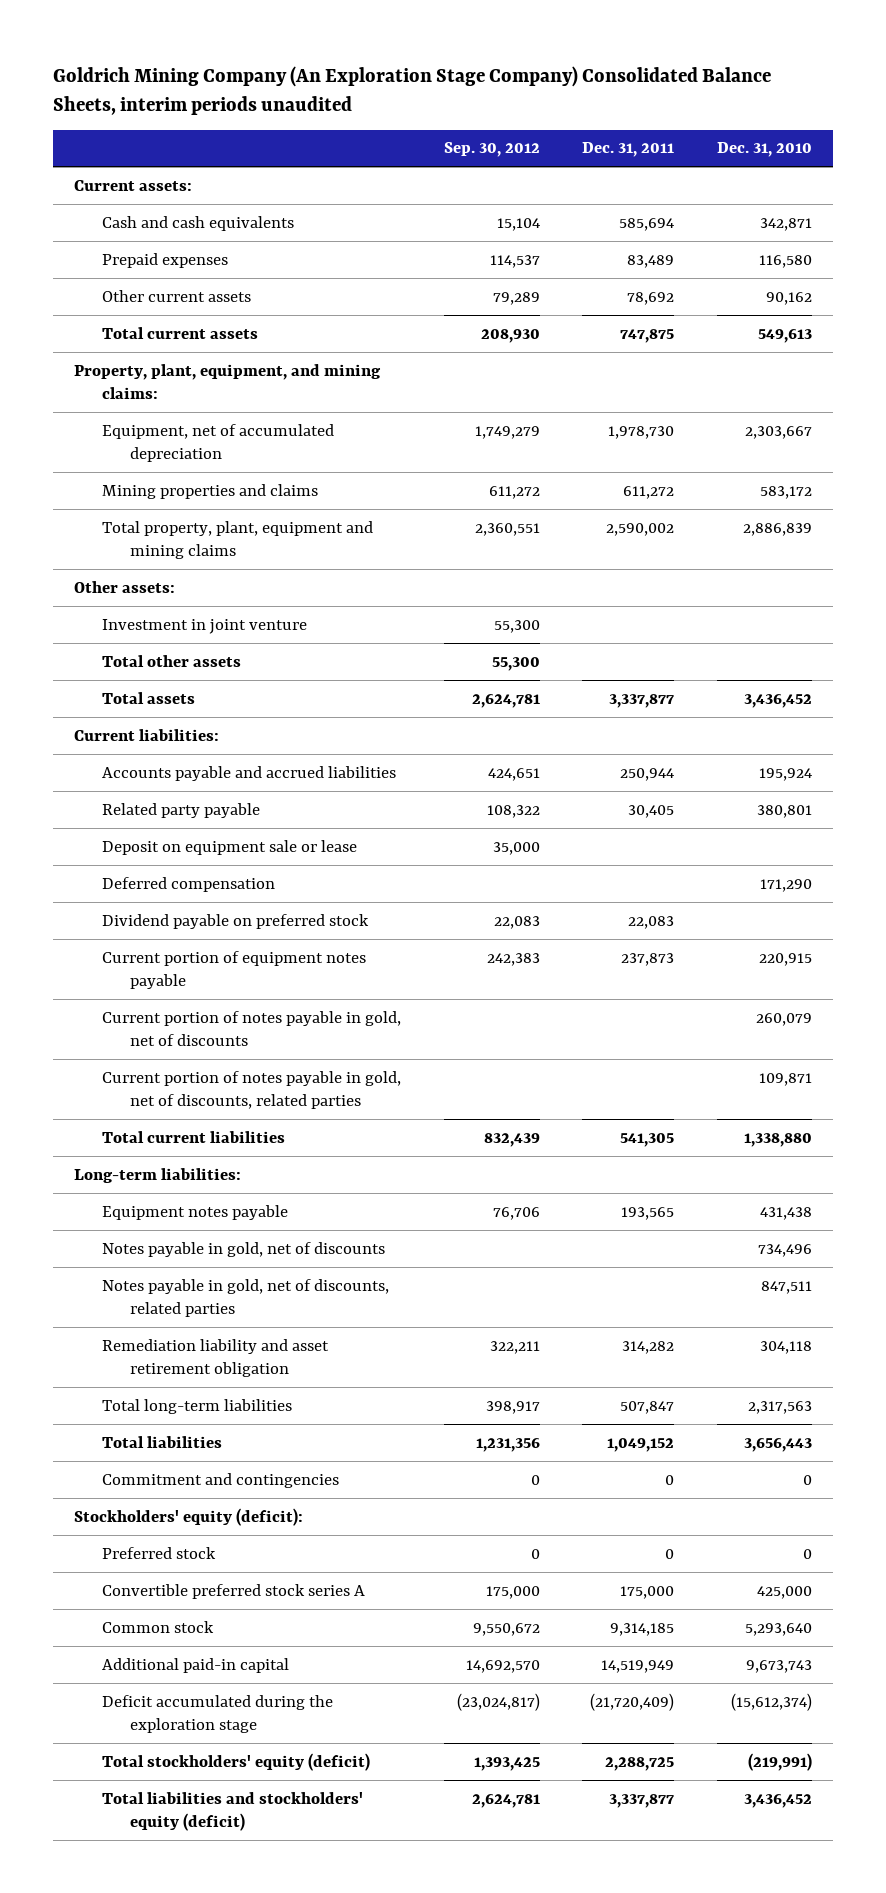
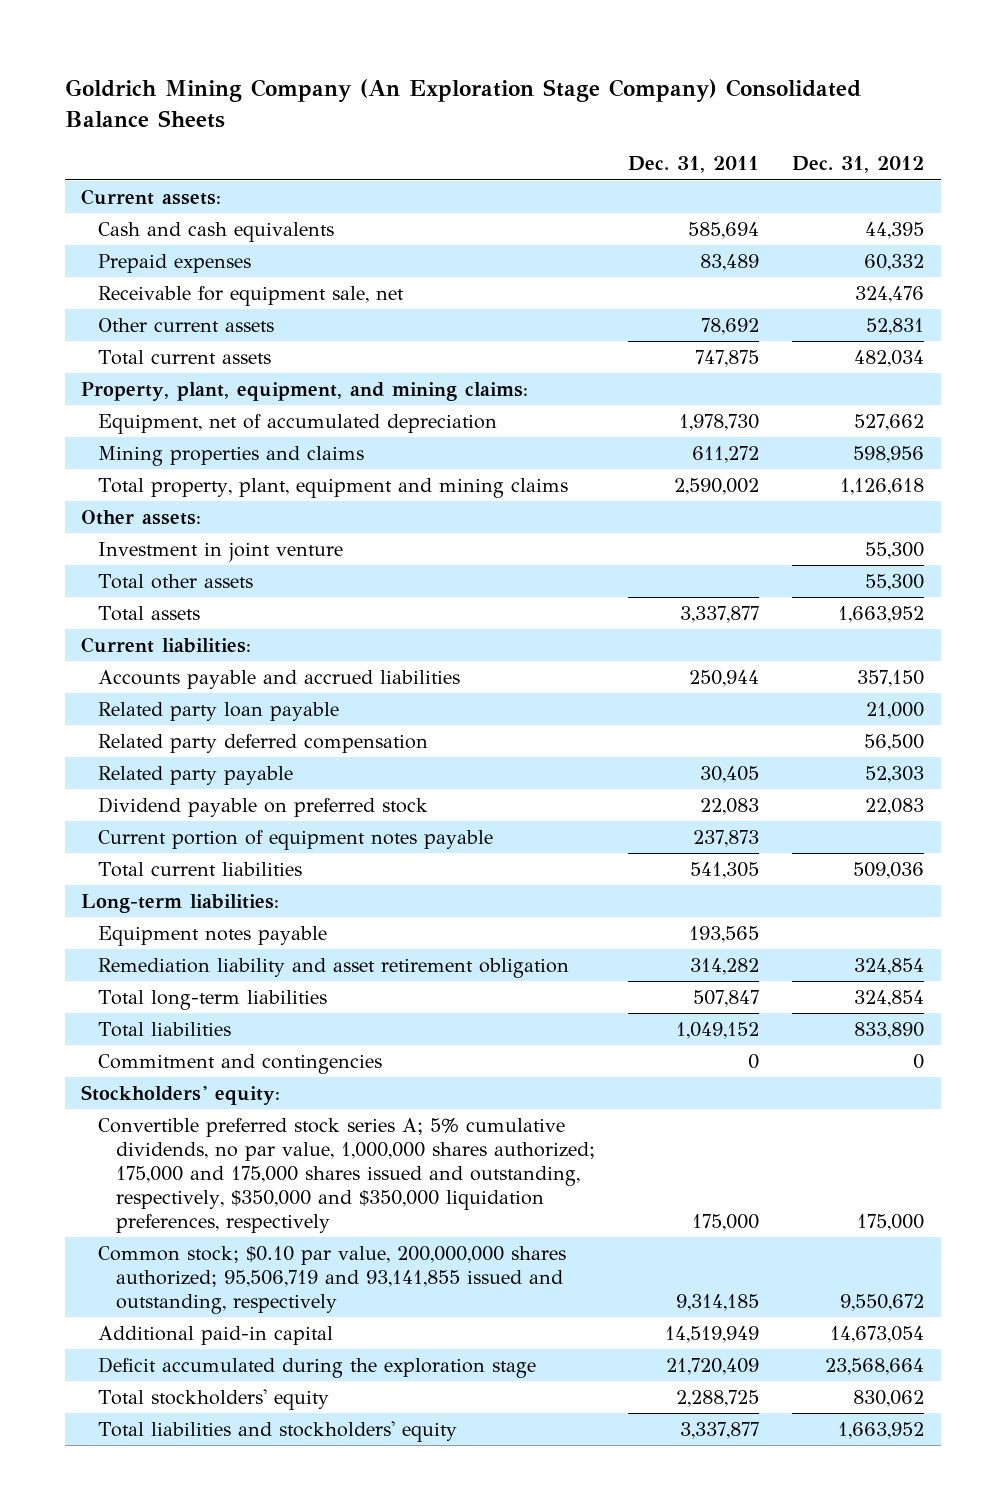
[53,66,772,116] Goldrich Mining Company (An Exploration Stage Company) Consolidated Balance Sheets, interim periods unaudited -> [64,78,861,129] Goldrich Mining Company (An Exploration Stage Company) Consolidated Balance Sheets
[443,142,540,158] Sep. 30, 2012 -> none
[716,142,812,158] Dec. 31, 2010 -> none
none -> [791,156,924,174] Dec. 31, 2012
none -> [98,286,405,307] Receivable for equipment sale, net
none -> [98,702,340,722] Related party loan payable
none -> [98,734,429,754] Related party deferred compensation
[102,839,358,855] Deposit on equipment sale or lease -> none
[102,876,276,892] Deferred compensation -> none
[102,1010,402,1046] Current portion of notes payable in gold, net of discounts -> none
[102,1070,402,1109] Current portion of notes payable in gold, net of discounts, related parties -> none
[102,1241,386,1257] Notes payable in gold, net of discounts -> none
[102,1278,390,1317] Notes payable in gold, net of discounts, related parties -> none
[102,1546,217,1559] Preferred stock -> none
[74,1507,304,1526] Stockholders' equity (deficit): -> [81,1085,281,1106] Stockholders' equity:
[102,1583,366,1599] Convertible preferred stock series A -> [98,1118,595,1234] Convertible preferred stock series A; 5% cumulative dividends, no par value, 1,000,000 shares authorized; 175,000 and 175,000 shares issued and outstanding, respectively, $350,000 and $350,000 liquidation preferences, respectively
[102,1620,215,1633] Common stock -> [98,1246,567,1315] Common stock; $0.10 par value, 200,000,000 shares authorized; 95,506,719 and 93,141,855 issued and outstanding, respectively
[590,1692,675,1711] (21,720,409) -> [665,1358,759,1376] 21,720,409
[102,1752,371,1771] Total stockholders' equity (deficit) -> [98,1389,330,1411] Total stockholders' equity
[102,1791,364,1831] Total liabilities and stockholders' equity (deficit) -> [98,1421,458,1443] Total liabilities and stockholders' equity

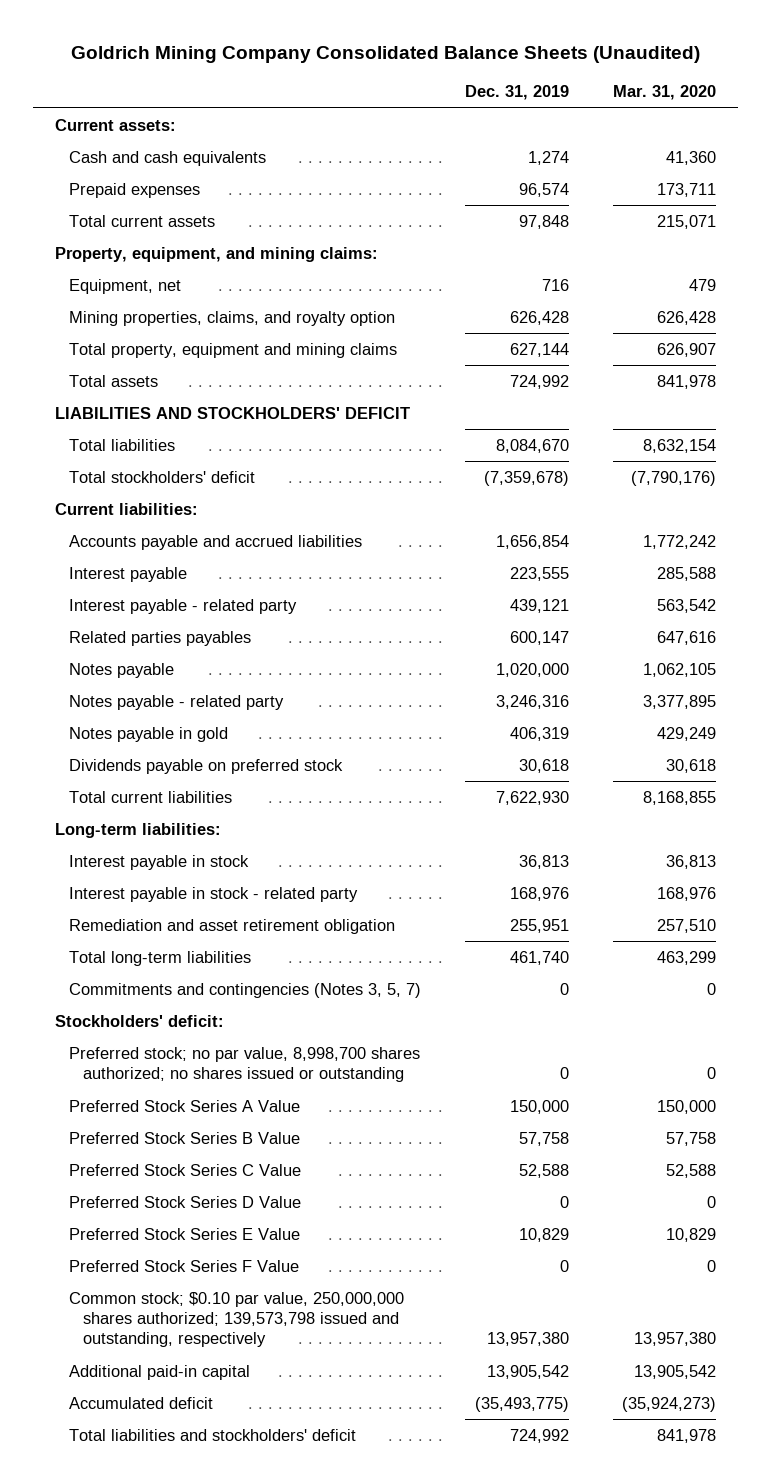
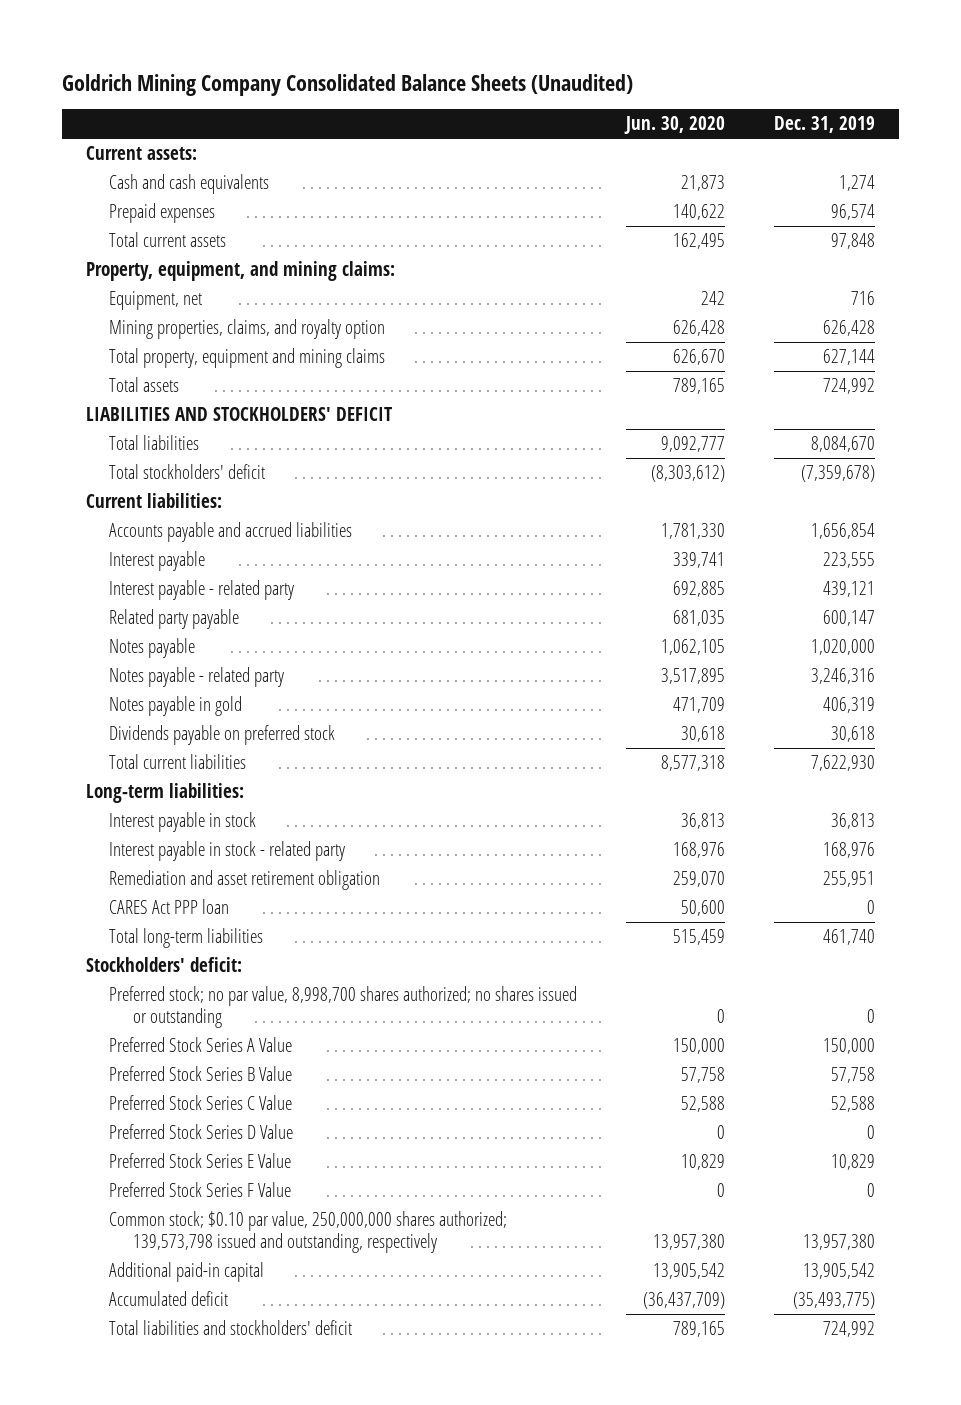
[613,84,717,100] Mar. 31, 2020 -> none
none -> [623,116,725,135] Jun. 30, 2020
[69,630,252,646] Related parties payables -> [109,609,240,630] Related party payable
none -> [109,899,230,915] CARES Act PPP loan
[69,982,422,998] Commitments and contingencies (Notes 3, 5, 7) -> none

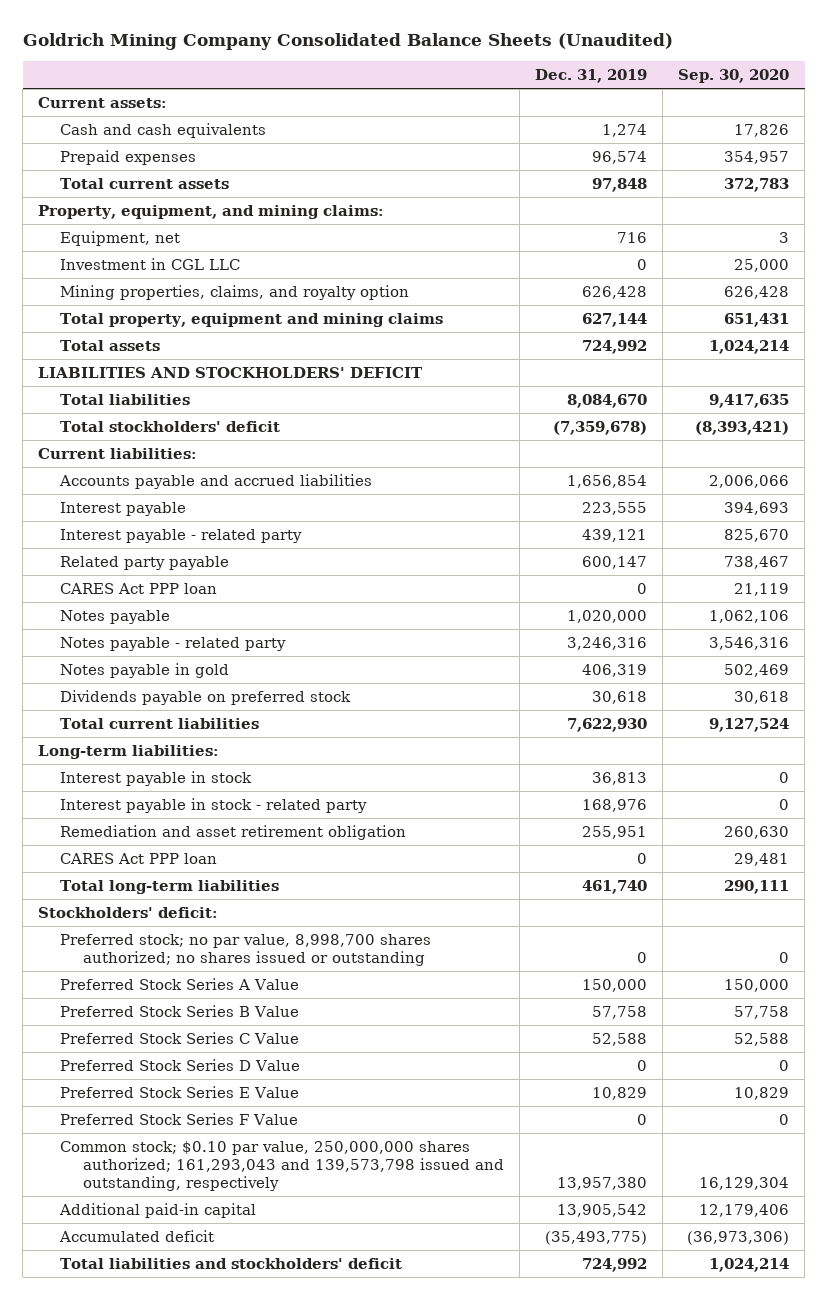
[623,116,725,135] Jun. 30, 2020 -> none
none -> [678,69,790,84] Sep. 30, 2020
none -> [60,258,241,271] Investment in CGL LLC
none -> [60,583,218,595] CARES Act PPP loan
[109,1211,508,1254] Common stock; $0.10 par value, 250,000,000 shares authorized; 139,573,798 issued and outstanding, respectively -> [60,1141,504,1191] Common stock; $0.10 par value, 250,000,000 shares authorized; 161,293,043 and 139,573,798 issued and outstanding, respectively

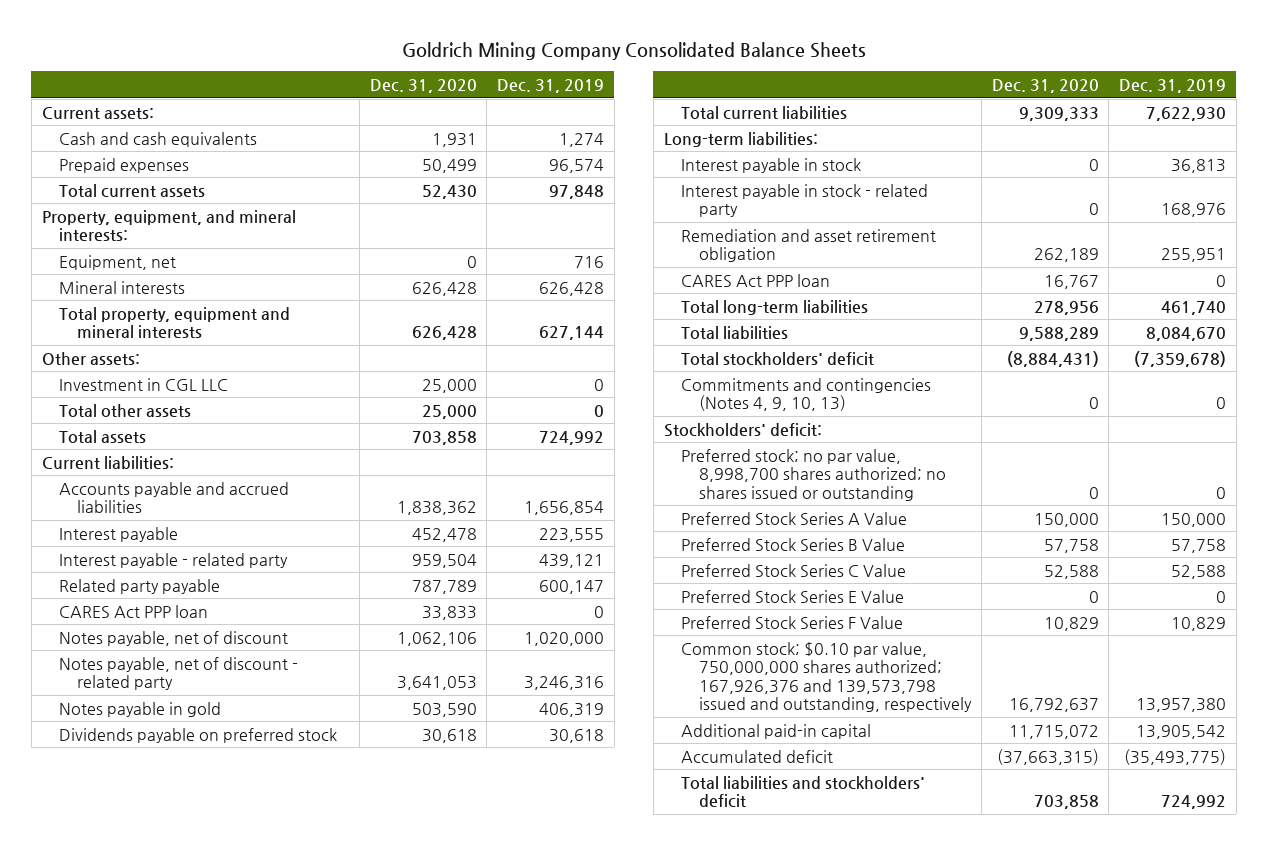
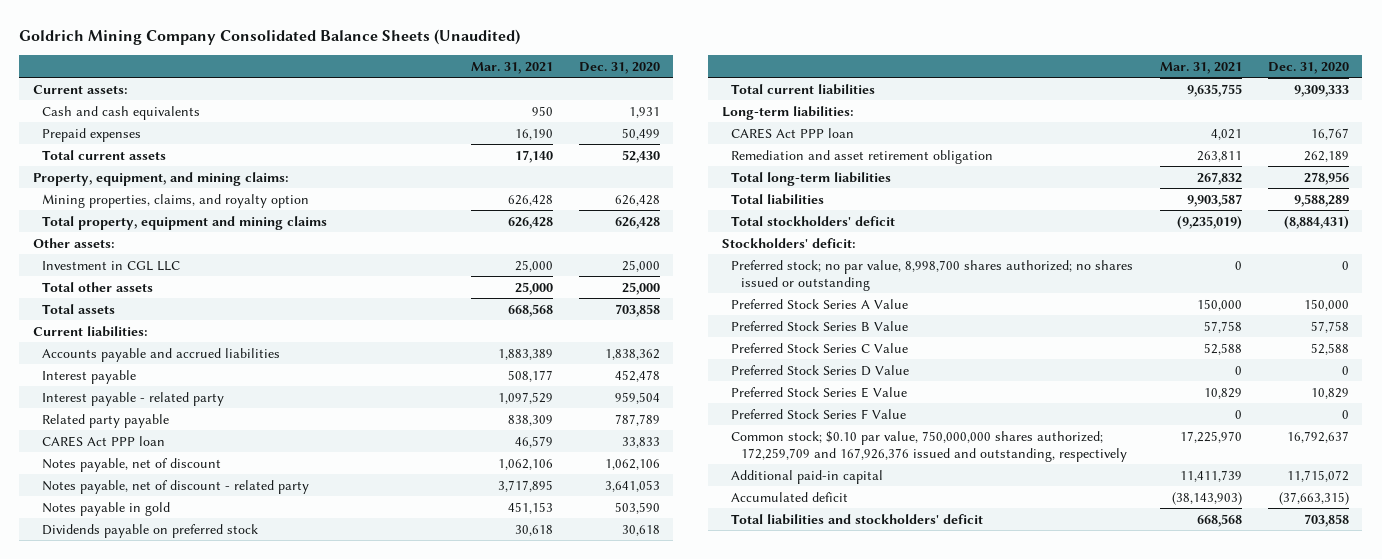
[401,41,866,60] Goldrich Mining Company Consolidated Balance Sheets -> [19,29,521,46] Goldrich Mining Company Consolidated Balance Sheets (Unaudited)
[497,78,605,93] Dec. 31, 2019 -> none
none -> [470,61,553,74] Mar. 31, 2021
[59,254,177,270] Equipment, net -> none
[41,209,296,242] Property, equipment, and mineral interests: -> [32,171,289,186] Property, equipment, and mining claims:
[59,280,186,294] Mineral interests -> [42,193,310,208] Mining properties, claims, and royalty option
[59,306,291,339] Total property, equipment and mineral interests -> [42,215,328,230] Total property, equipment and mining claims
[681,157,862,173] Interest payable in stock -> none
[681,183,929,218] Interest payable in stock - related party -> none
[681,228,937,263] Remediation and asset retirement obligation -> [731,149,994,164] Remediation and asset retirement obligation
[681,377,932,412] Commitments and contingencies (Notes 4, 9, 10, 13) -> none
none -> [731,364,910,376] Preferred Stock Series D Value
[1088,590,1099,603] 0 -> [1311,387,1350,399] 10,829
[1043,616,1099,631] 10,829 -> [1342,409,1350,419] 0
[681,641,972,713] Common stock; $0.10 par value, 750,000,000 shares authorized; 167,926,376 and 139,573,798 issued and outstanding, respectively -> [731,430,1128,462] Common stock; $0.10 par value, 750,000,000 shares authorized; 172,259,709 and 167,926,376 issued and outstanding, respectively

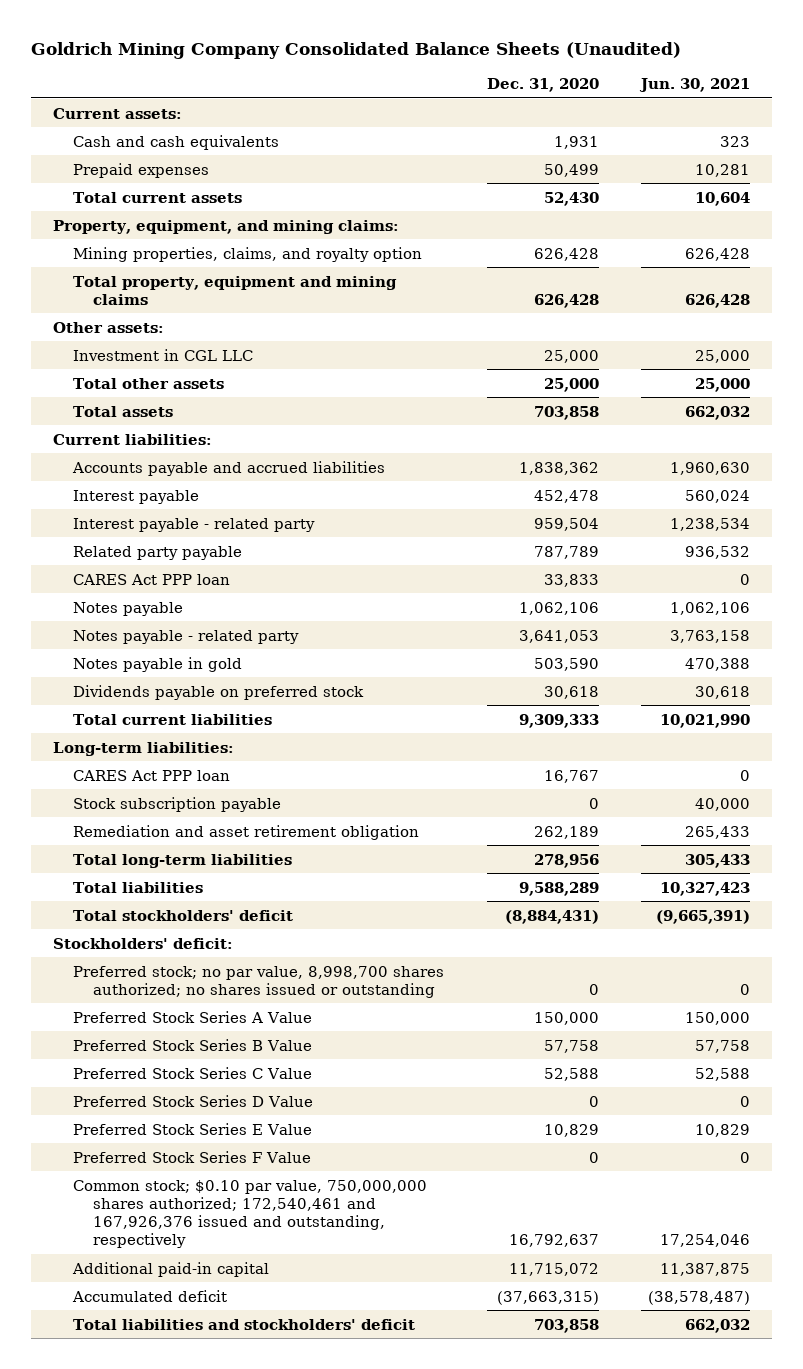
[470,61,553,74] Mar. 31, 2021 -> none
none -> [639,78,751,93] Jun. 30, 2021
[42,457,222,472] Notes payable, net of discount -> [72,601,183,616] Notes payable
[42,479,310,494] Notes payable, net of discount - related party -> [72,629,299,644] Notes payable - related party
none -> [72,796,281,812] Stock subscription payable
[731,430,1128,462] Common stock; $0.10 par value, 750,000,000 shares authorized; 172,259,709 and 167,926,376 issued and outstanding, respectively -> [72,1179,427,1249] Common stock; $0.10 par value, 750,000,000 shares authorized; 172,540,461 and 167,926,376 issued and outstanding, respectively

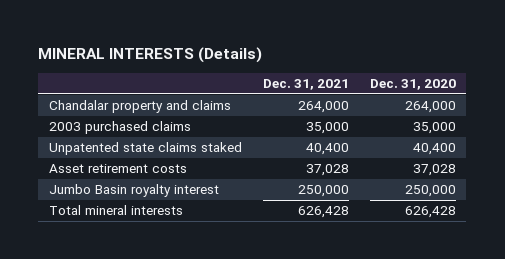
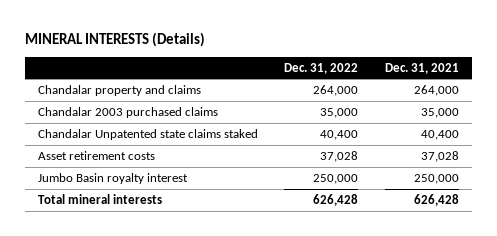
[369,79,456,91] Dec. 31, 2020 -> none
none -> [284,62,359,74] Dec. 31, 2022
[48,121,191,135] 2003 purchased claims -> [38,106,219,118] Chandalar 2003 purchased claims
[48,142,242,156] Unpatented state claims staked -> [38,128,259,140] Chandalar Unpatented state claims staked

